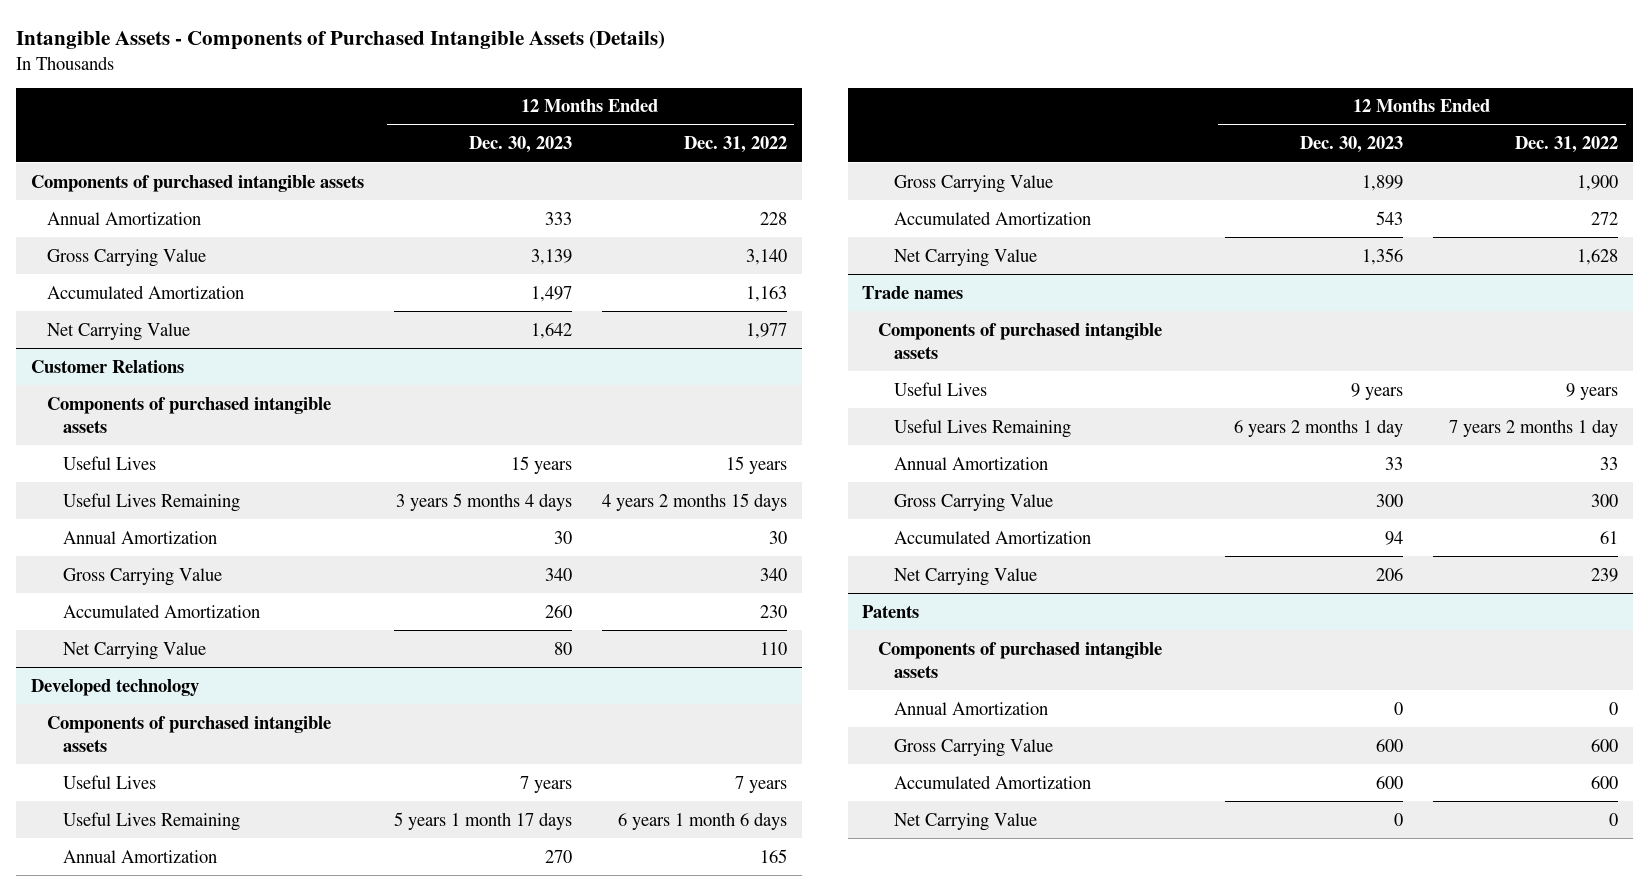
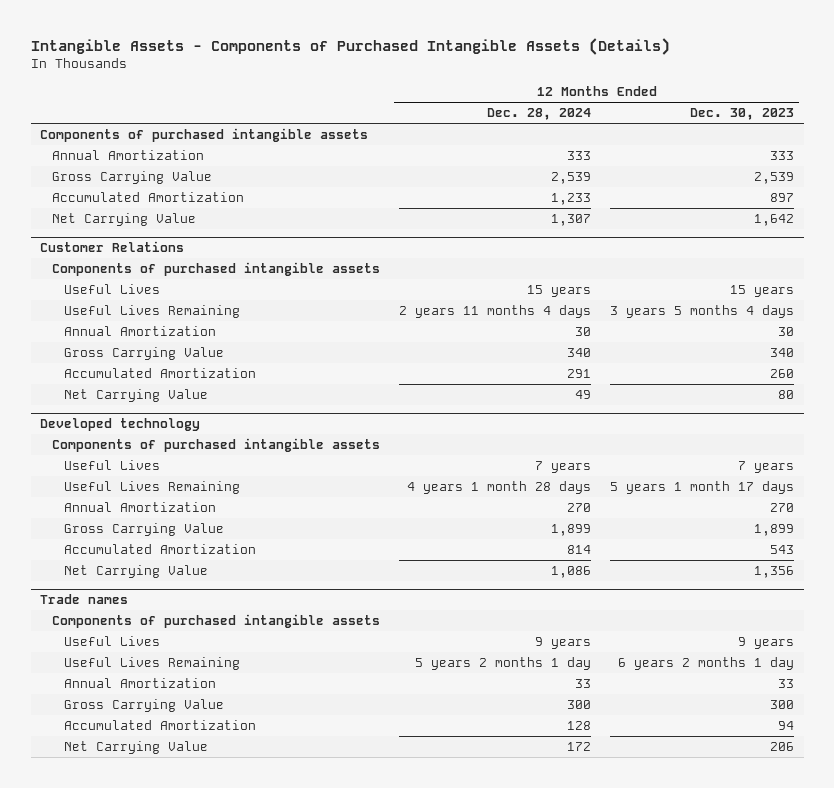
[683,136,787,154] Dec. 31, 2022 -> none
none -> [487,108,592,121] Dec. 28, 2024
[531,248,573,265] 3,139 -> [754,172,795,185] 2,539
[531,285,573,302] 1,497 -> [770,193,795,203] 897
[862,604,920,618] Patents -> none
[878,641,1163,678] Components of purchased intangible assets -> none
[894,701,1049,715] Annual Amortization -> none
[894,738,1054,757] Gross Carrying Value -> none
[894,774,1092,789] Accumulated Amortization -> none
[894,812,1038,831] Net Carrying Value -> none

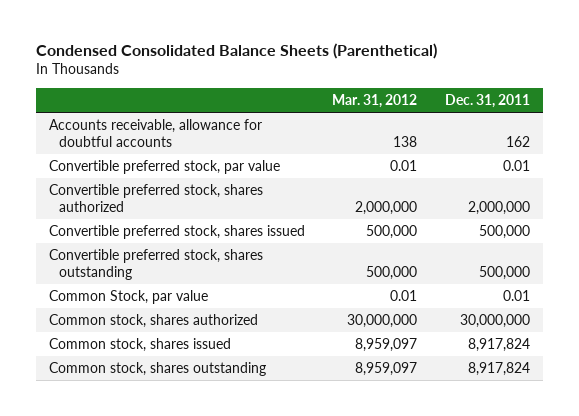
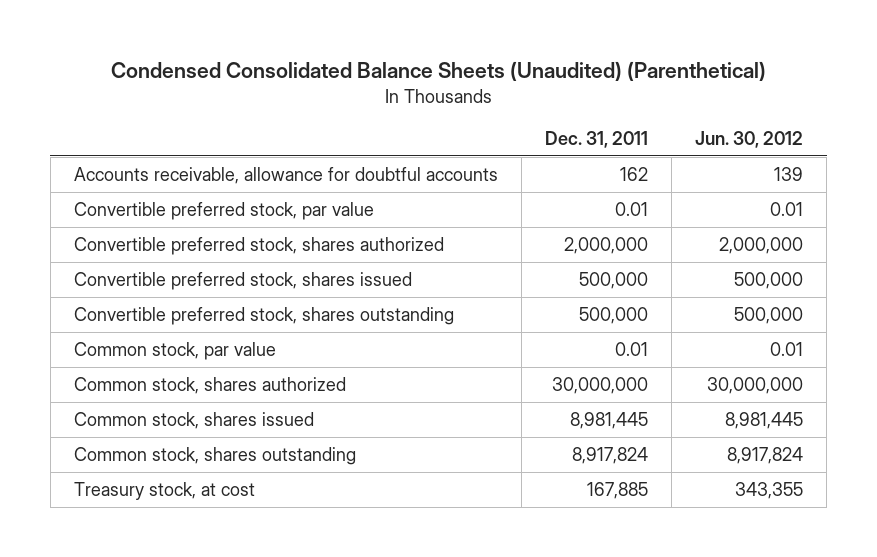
[35,43,437,60] Condensed Consolidated Balance Sheets (Parenthetical) -> [110,61,766,82] Condensed Consolidated Balance Sheets (Unaudited) (Parenthetical)
[332,93,418,108] Mar. 31, 2012 -> none
none -> [695,130,804,148] Jun. 30, 2012
[49,290,209,305] Common Stock, par value -> [73,342,276,361] Common stock, par value
[467,338,530,353] 8,917,824 -> [570,412,649,430] 8,981,445
none -> [73,482,255,501] Treasury stock, at cost

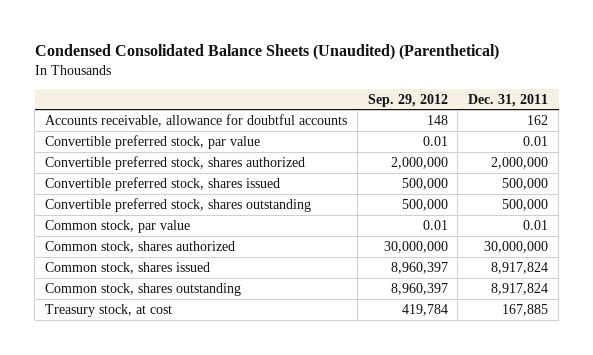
[695,130,804,148] Jun. 30, 2012 -> none
none -> [367,93,448,107] Sep. 29, 2012
[570,412,649,430] 8,981,445 -> [491,261,549,274] 8,917,824

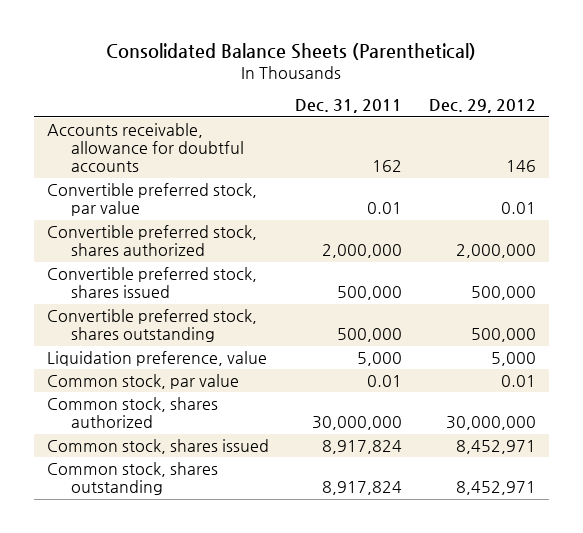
[34,44,499,61] Condensed Consolidated Balance Sheets (Unaudited) (Parenthetical) -> [106,43,477,61] Consolidated Balance Sheets (Parenthetical)
[367,93,448,107] Sep. 29, 2012 -> none
none -> [428,99,536,114] Dec. 29, 2012
none -> [46,351,267,367] Liquidation preference, value
[44,303,172,317] Treasury stock, at cost -> none

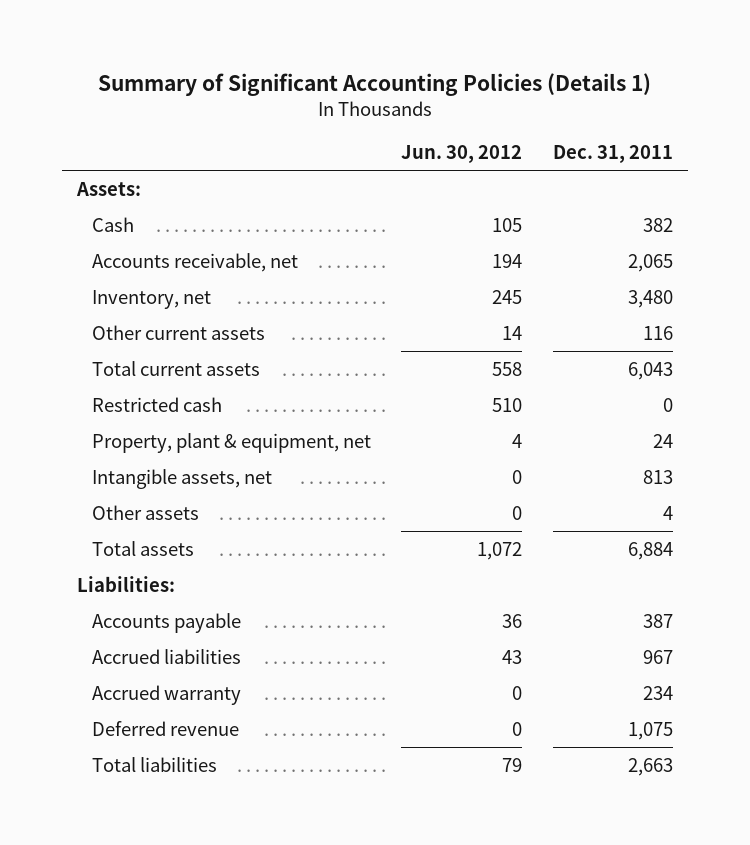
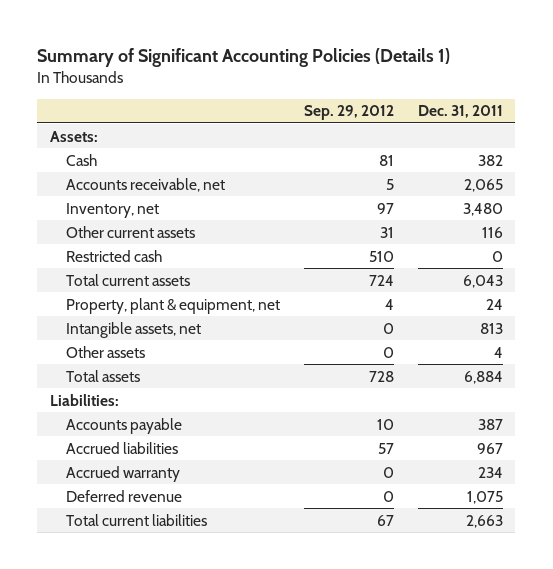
[401,144,523,163] Jun. 30, 2012 -> none
none -> [304,105,395,121] Sep. 29, 2012
[92,360,261,376] Total current assets -> [65,273,190,286] Total current assets
[92,756,218,772] Total liabilities -> [65,513,207,526] Total current liabilities

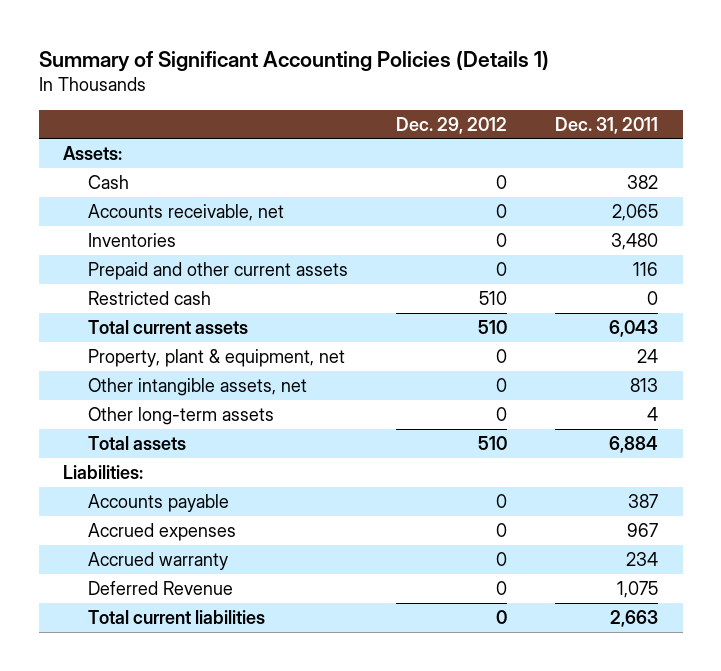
[304,105,395,121] Sep. 29, 2012 -> none
none -> [396,116,508,134] Dec. 29, 2012
[65,202,159,218] Inventory, net -> [87,232,176,247] Inventories
[65,225,195,238] Other current assets -> [87,261,348,280] Prepaid and other current assets
[65,321,201,338] Intangible assets, net -> [87,377,307,396] Other intangible assets, net
[65,345,145,358] Other assets -> [87,406,274,425] Other long-term assets
[65,441,178,454] Accrued liabilities -> [87,522,236,541] Accrued expenses
[65,489,182,502] Deferred revenue -> [87,580,233,595] Deferred Revenue

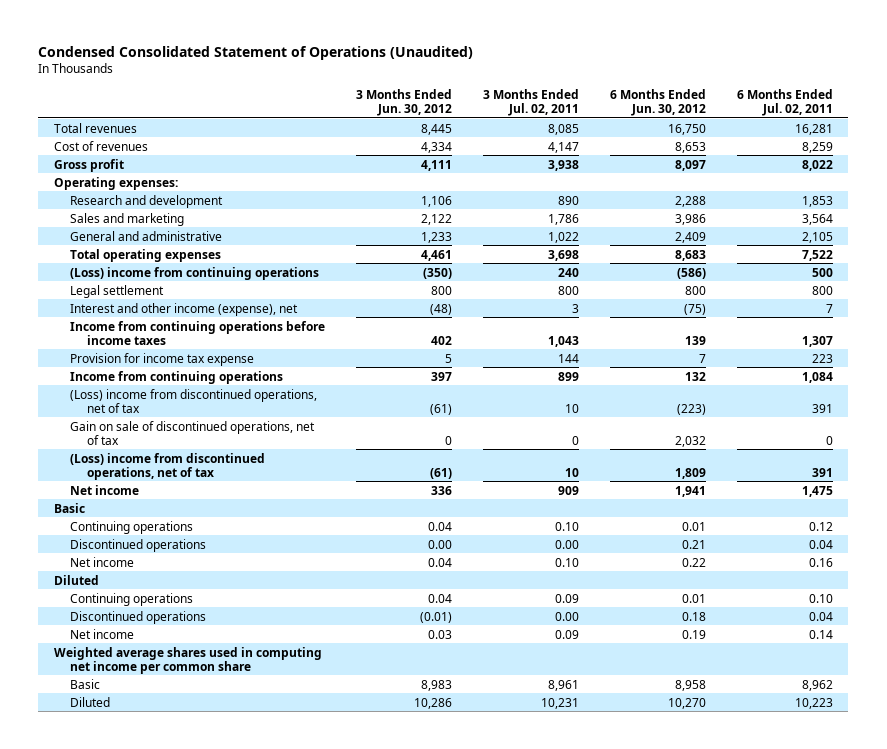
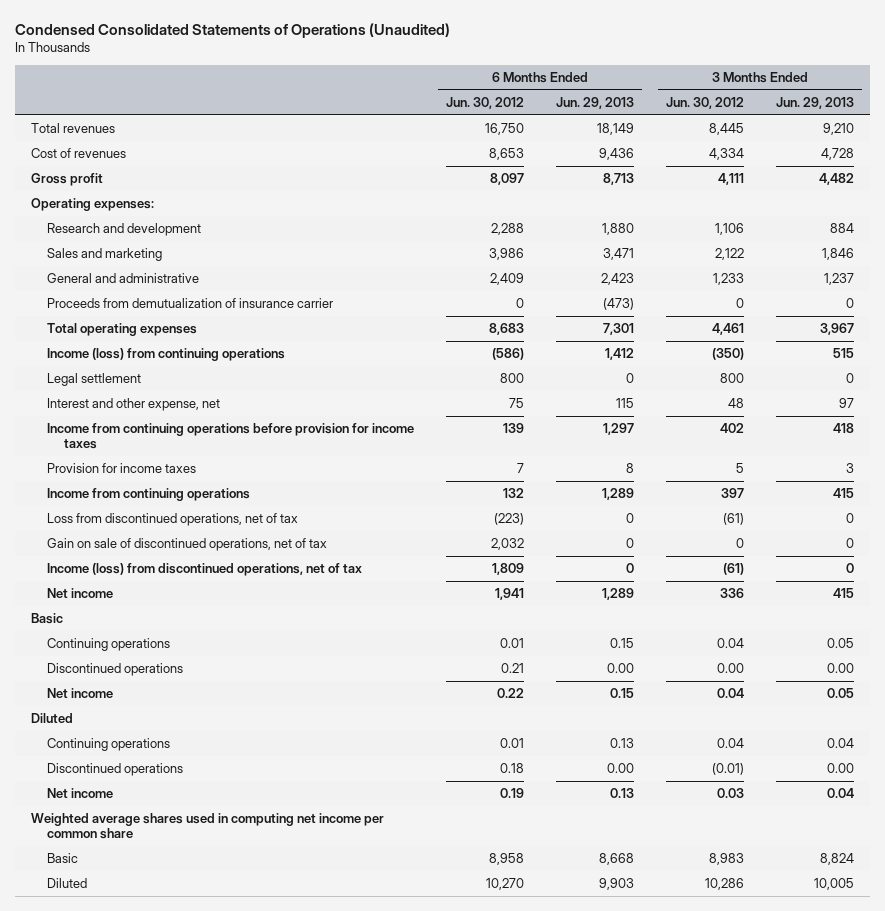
[38,46,474,61] Condensed Consolidated Statement of Operations (Unaudited) -> [14,22,450,38] Condensed Consolidated Statements of Operations (Unaudited)
[483,89,580,117] 3 Months Ended Jul. 02, 2011 -> none
[736,89,833,117] 6 Months Ended Jul. 02, 2011 -> none
none -> [556,96,635,109] Jun. 29, 2013
none -> [776,96,855,109] Jun. 29, 2013
none -> [47,298,334,309] Proceeds from demutualization of insurance carrier
[70,266,320,280] (Loss) income from continuing operations -> [47,348,286,362] Income (loss) from continuing operations
[70,302,299,316] Interest and other income (expense), net -> [47,398,221,412] Interest and other expense, net
[430,303,453,315] (48) -> [728,398,745,409] 48
[683,303,706,315] (75) -> [509,398,525,409] 75
[70,320,326,345] Income from continuing operations before income taxes -> [47,423,415,449] Income from continuing operations before provision for income taxes
[70,352,255,366] Provision for income tax expense -> [47,463,197,474] Provision for income taxes
[70,388,318,413] (Loss) income from discontinued operations, net of tax -> [47,513,299,527] Loss from discontinued operations, net of tax
[70,452,266,480] (Loss) income from discontinued operations, net of tax -> [47,563,363,577] Income (loss) from discontinued operations, net of tax

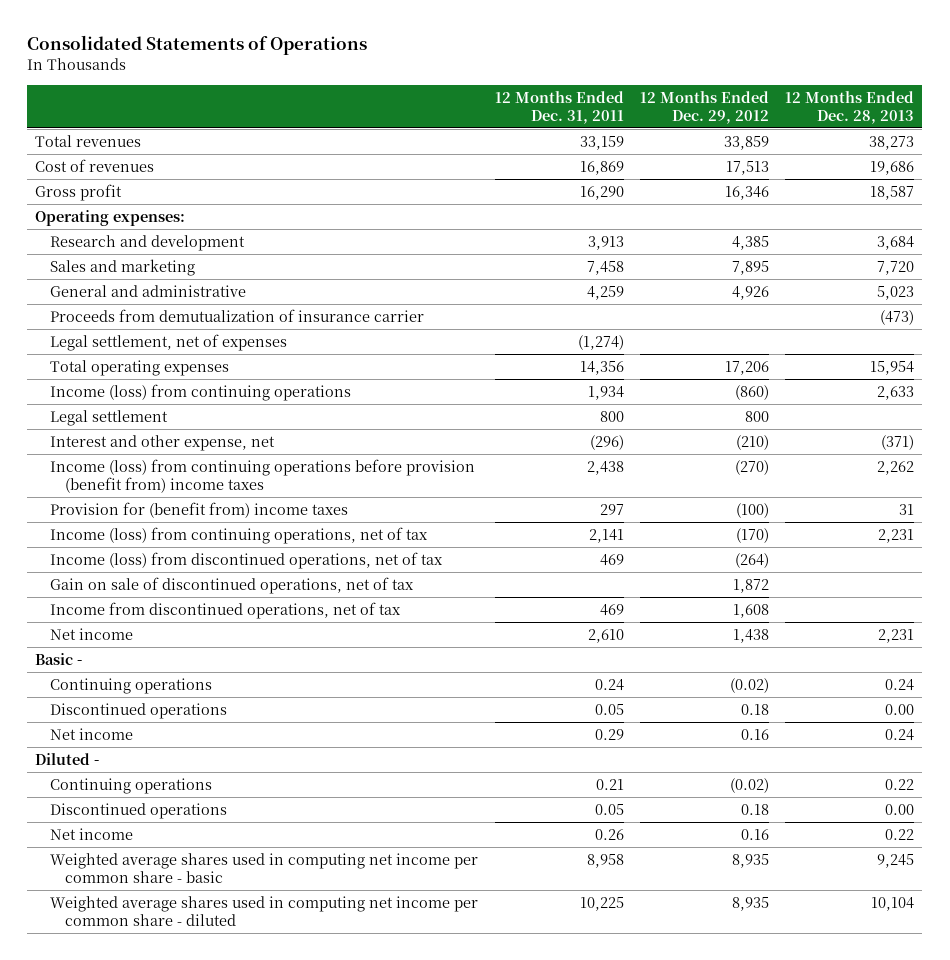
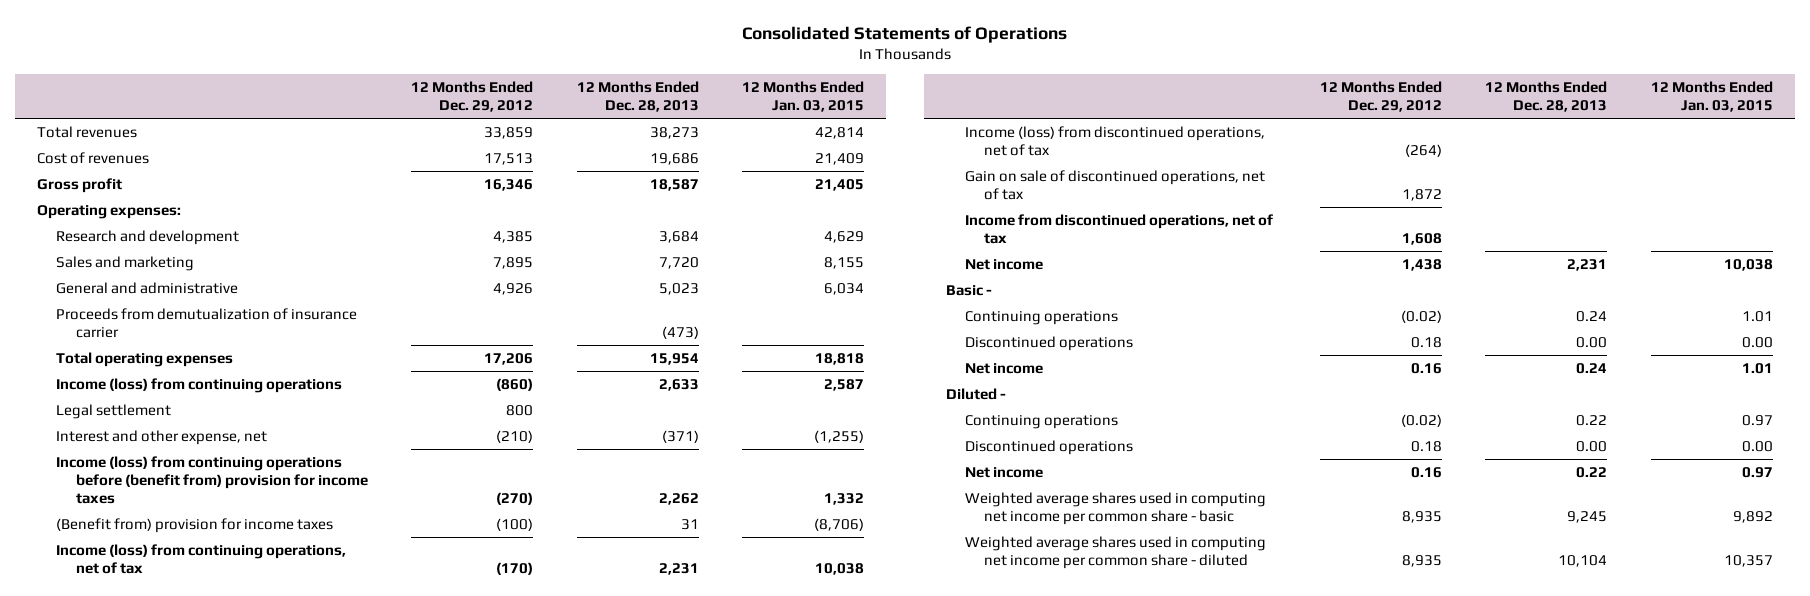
[494,90,624,124] 12 Months Ended Dec. 31, 2011 -> none
none -> [742,80,865,112] 12 Months Ended Jan. 03, 2015
[50,333,288,351] Legal settlement, net of expenses -> none
[50,458,476,493] Income (loss) from continuing operations before provision (benefit from) income taxes -> [56,455,368,505] Income (loss) from continuing operations before (benefit from) provision for income taxes
[50,501,349,518] Provision for (benefit from) income taxes -> [56,517,334,533] (Benefit from) provision for income taxes

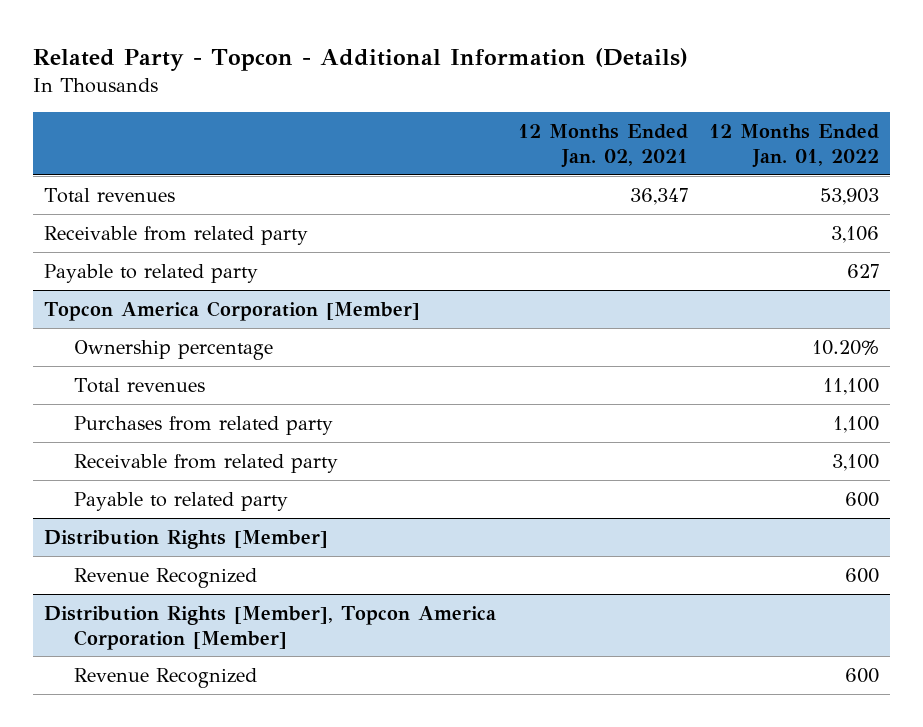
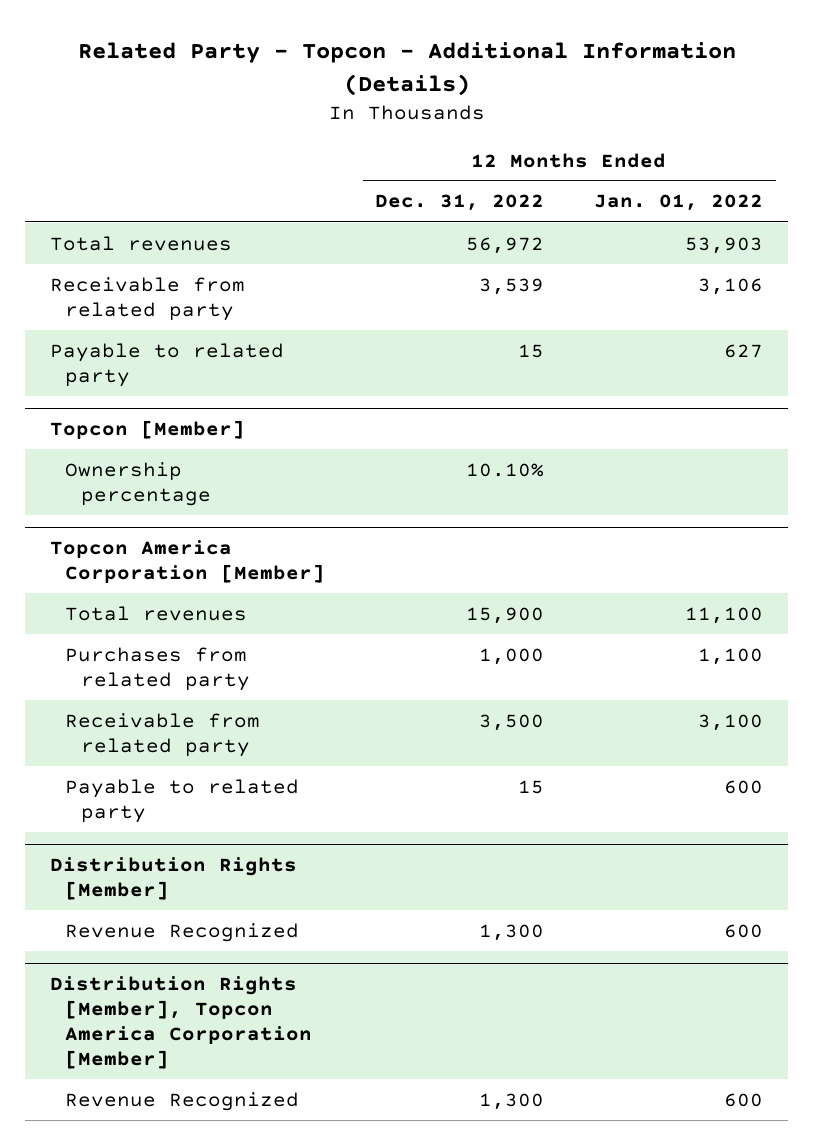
[517,123,688,168] 12 Months Ended Jan. 02, 2021 -> none
none -> [375,194,545,212] Dec. 31, 2022
none -> [50,420,246,440] Topcon [Member]
none -> [65,461,211,506] Ownership percentage
[73,339,273,360] Ownership percentage -> none

